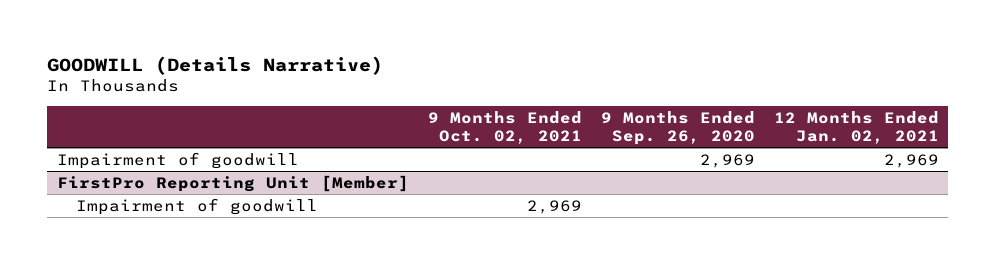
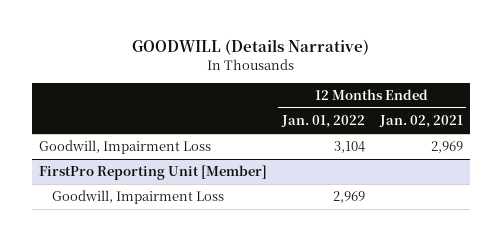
[427,110,582,145] 9 Months Ended Oct. 02, 2021 -> none
[600,110,755,146] 9 Months Ended Sep. 26, 2020 -> none
none -> [280,115,365,129] Jan. 01, 2022
[56,151,299,169] Impairment of goodwill -> [38,140,211,155] Goodwill, Impairment Loss
[75,197,318,215] Impairment of goodwill -> [51,190,224,205] Goodwill, Impairment Loss

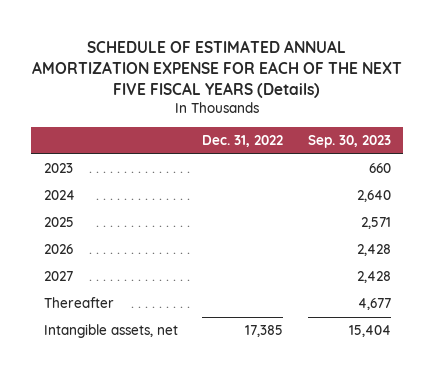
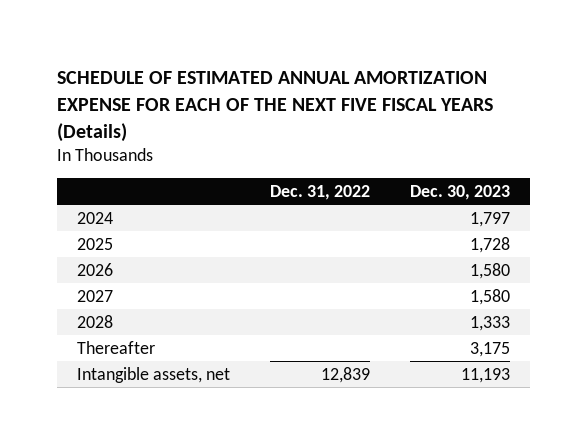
[308,135,392,149] Sep. 30, 2023 -> none
none -> [410,185,511,201] Dec. 30, 2023
[43,163,73,174] 2023 -> none
none -> [76,314,113,328] 2028
[245,325,284,338] 17,385 -> [320,366,370,383] 12,839

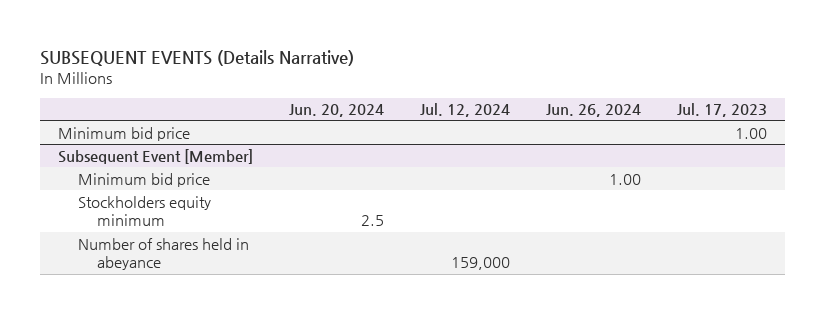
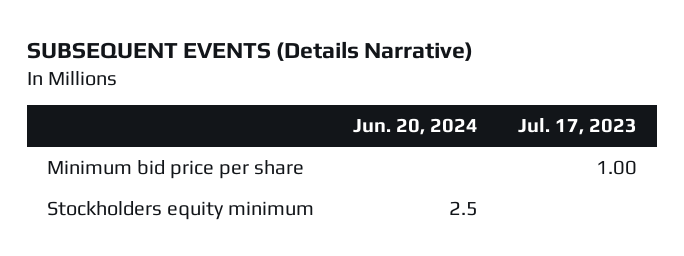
[419,103,510,118] Jul. 12, 2024 -> none
[545,104,641,118] Jun. 26, 2024 -> none
[57,148,253,164] Subsequent Event [Member] -> none
[77,172,210,187] Minimum bid price -> none
[77,195,211,227] Stockholders equity minimum -> none
[77,237,249,271] Number of shares held in abeyance -> none
[57,126,190,141] Minimum bid price -> [46,159,304,179] Minimum bid price per share
none -> [46,200,314,220] Stockholders equity minimum

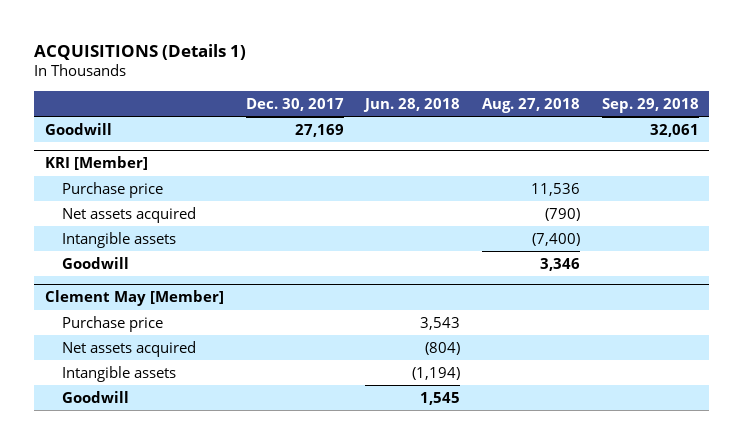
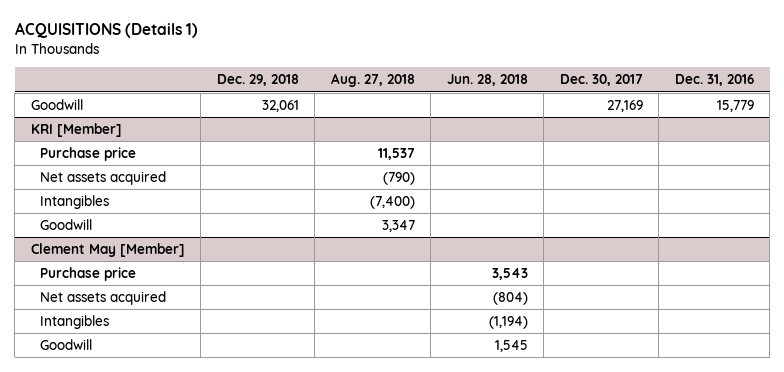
[601,97,699,113] Sep. 29, 2018 -> none
none -> [216,74,299,87] Dec. 29, 2018
none -> [674,74,754,87] Dec. 31, 2016
[530,182,580,196] 11,536 -> [377,148,415,161] 11,537
[62,231,177,248] Intangible assets -> [40,195,110,210] Intangibles
[539,257,580,271] 3,346 -> [381,220,415,233] 3,347
[62,365,177,382] Intangible assets -> [40,315,110,330] Intangibles

